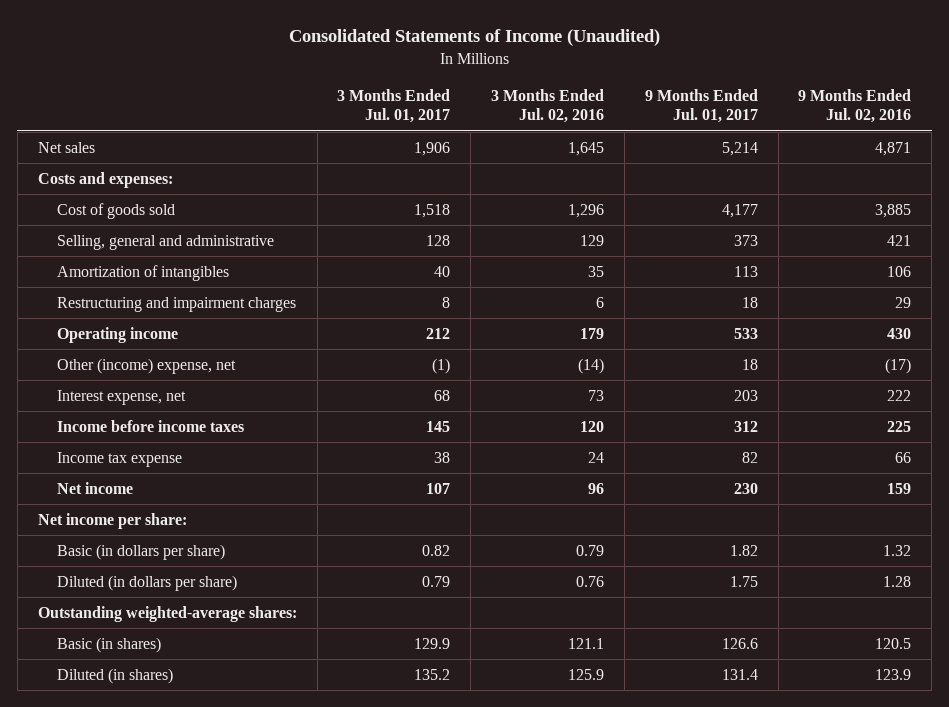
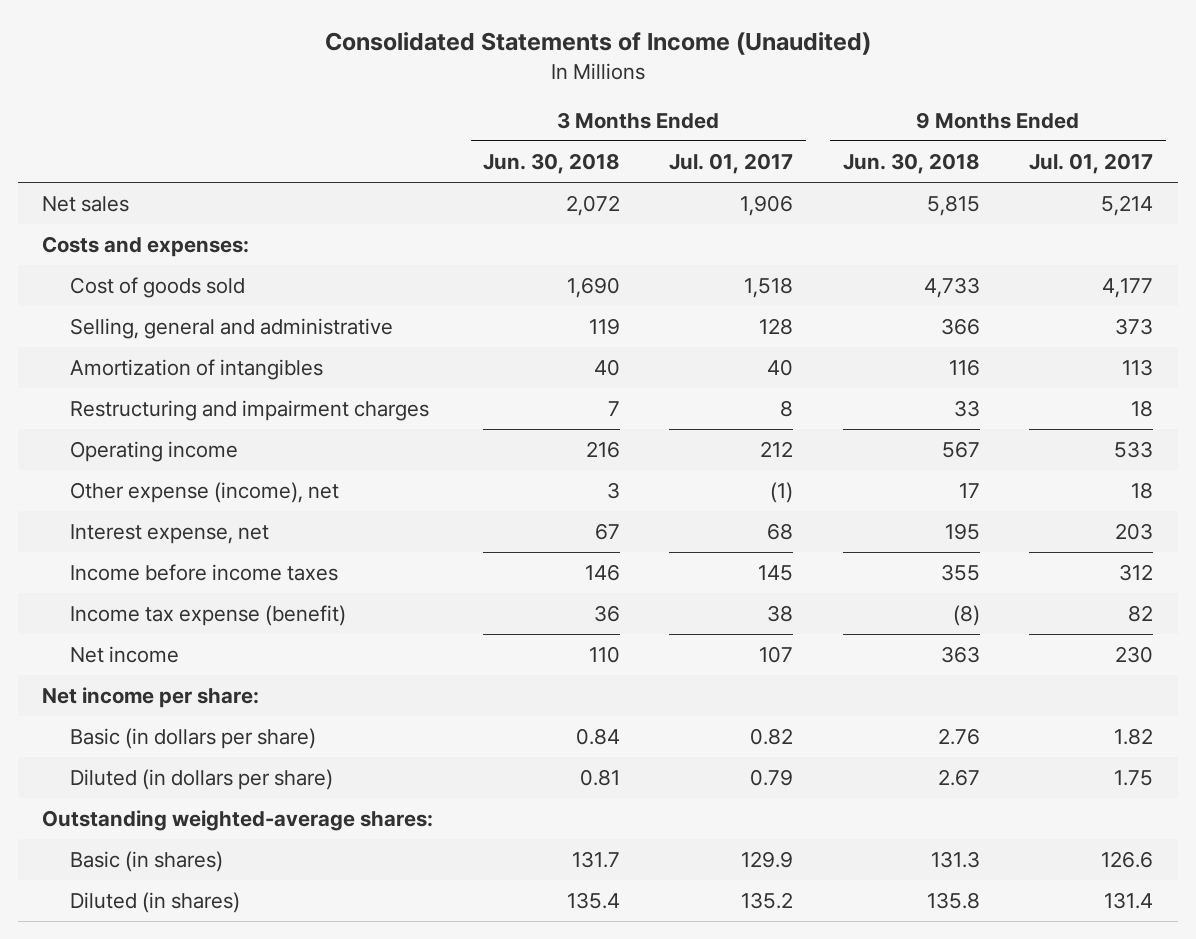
[491,89,605,124] 3 Months Ended Jul. 02, 2016 -> none
[798,89,912,124] 9 Months Ended Jul. 02, 2016 -> none
none -> [482,153,620,175] Jun. 30, 2018
none -> [842,153,980,175] Jun. 30, 2018
[57,357,237,374] Other (income) expense, net -> [70,482,340,504] Other expense (income), net
[57,451,183,467] Income tax expense -> [70,605,347,627] Income tax expense (benefit)

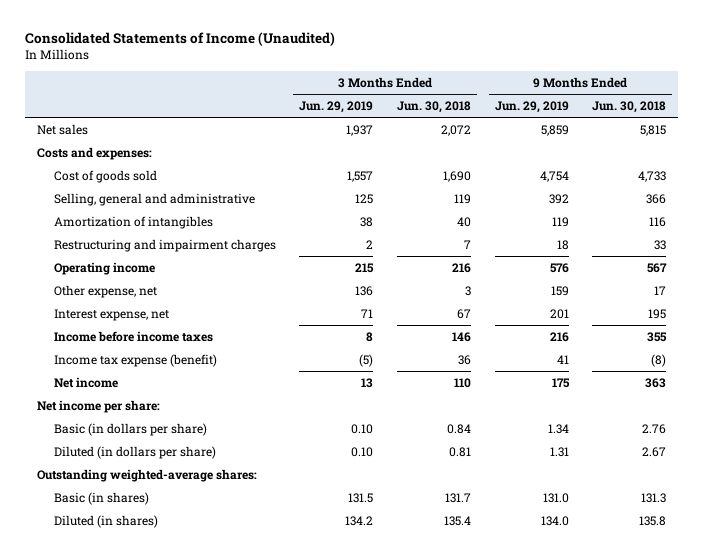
[669,153,794,175] Jul. 01, 2017 -> none
[1029,153,1154,175] Jul. 01, 2017 -> none
none -> [299,101,374,114] Jun. 29, 2019
none -> [494,101,569,114] Jun. 29, 2019
[70,482,340,504] Other expense (income), net -> [53,284,157,298] Other expense, net

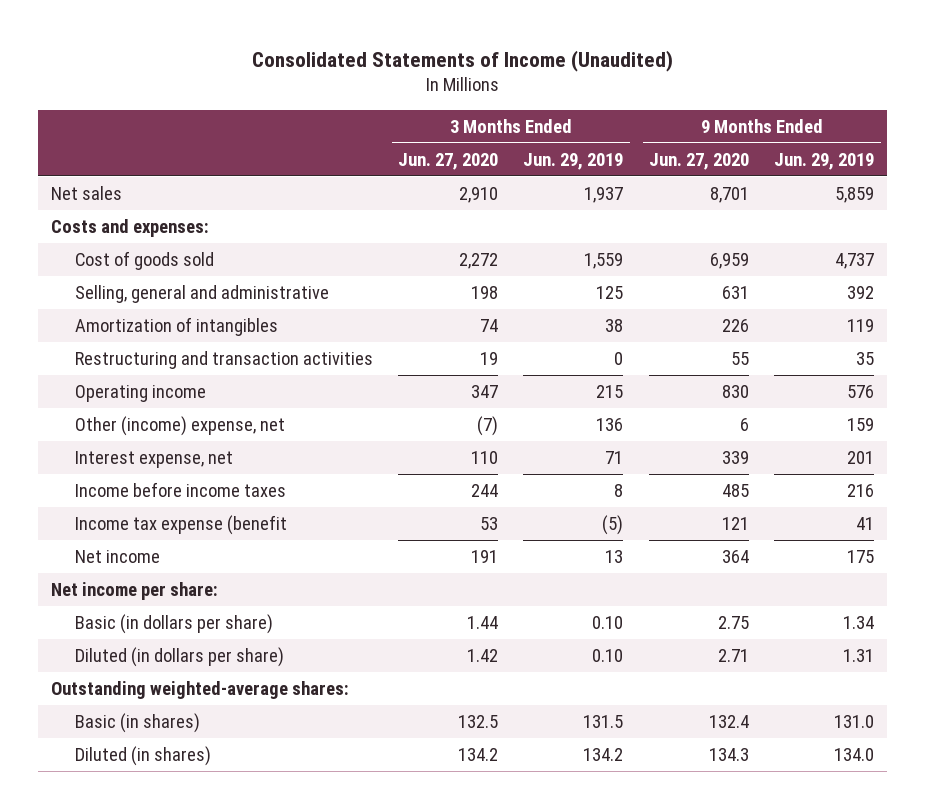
[396,101,471,114] Jun. 30, 2018 -> none
[592,101,667,114] Jun. 30, 2018 -> none
none -> [398,152,499,170] Jun. 27, 2020
none -> [648,152,749,170] Jun. 27, 2020
[347,170,374,182] 1,557 -> [584,252,624,269] 1,559
[539,170,569,182] 4,754 -> [835,252,875,269] 4,737
[53,238,276,252] Restructuring and impairment charges -> [74,350,373,369] Restructuring and transaction activities
[366,239,374,249] 2 -> [614,351,624,365] 0
[556,239,569,250] 18 -> [856,351,875,365] 35
[53,284,157,298] Other expense, net -> [74,415,285,436] Other (income) expense, net
[53,353,217,367] Income tax expense (benefit) -> [74,514,287,535] Income tax expense (benefit

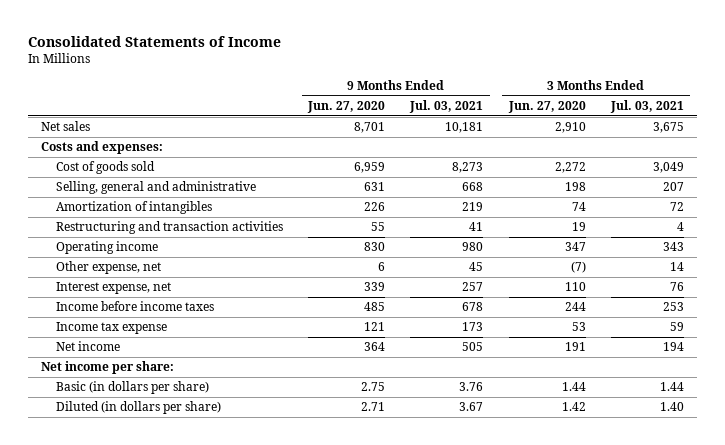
[251,49,673,72] Consolidated Statements of Income (Unaudited) -> [28,35,282,47] Consolidated Statements of Income
[523,152,624,170] Jun. 29, 2019 -> none
[774,152,875,170] Jun. 29, 2019 -> none
none -> [409,99,484,113] Jul. 03, 2021
none -> [609,99,684,113] Jul. 03, 2021
[74,415,285,436] Other (income) expense, net -> [55,261,161,275] Other expense, net
[74,514,287,535] Income tax expense (benefit -> [55,322,167,335] Income tax expense
[51,680,350,699] Outstanding weighted-average shares: -> none
[74,712,200,733] Basic (in shares) -> none
[74,745,211,766] Diluted (in shares) -> none

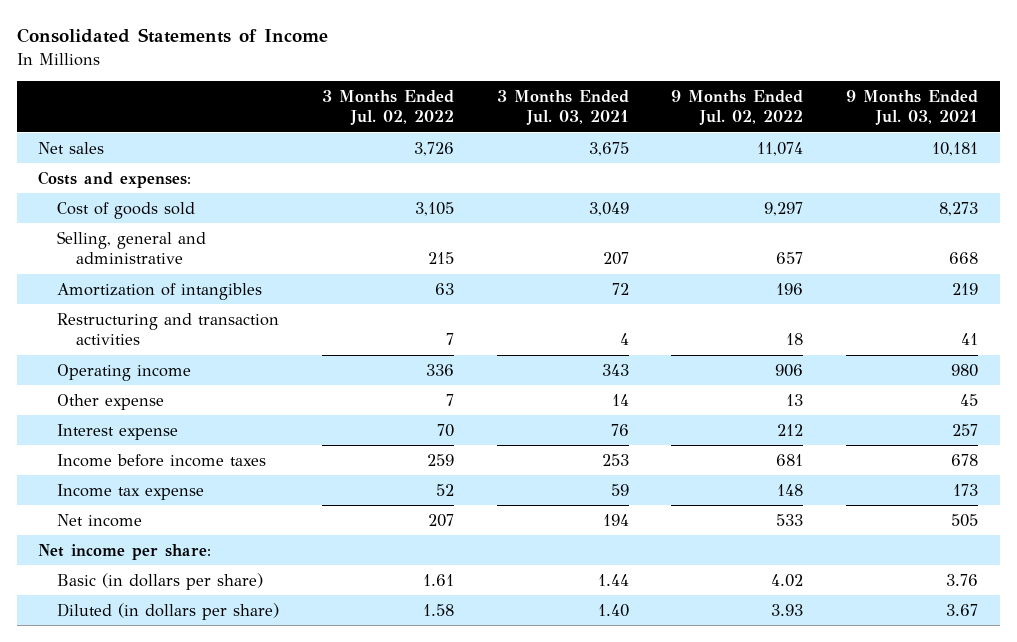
[307,100,386,113] Jun. 27, 2020 -> none
[507,100,586,113] Jun. 27, 2020 -> none
none -> [321,89,454,126] 3 Months Ended Jul. 02, 2022
none -> [671,89,804,126] 9 Months Ended Jul. 02, 2022
[55,261,161,275] Other expense, net -> [57,393,165,410] Other expense
[55,282,171,295] Interest expense, net -> [57,423,179,440] Interest expense

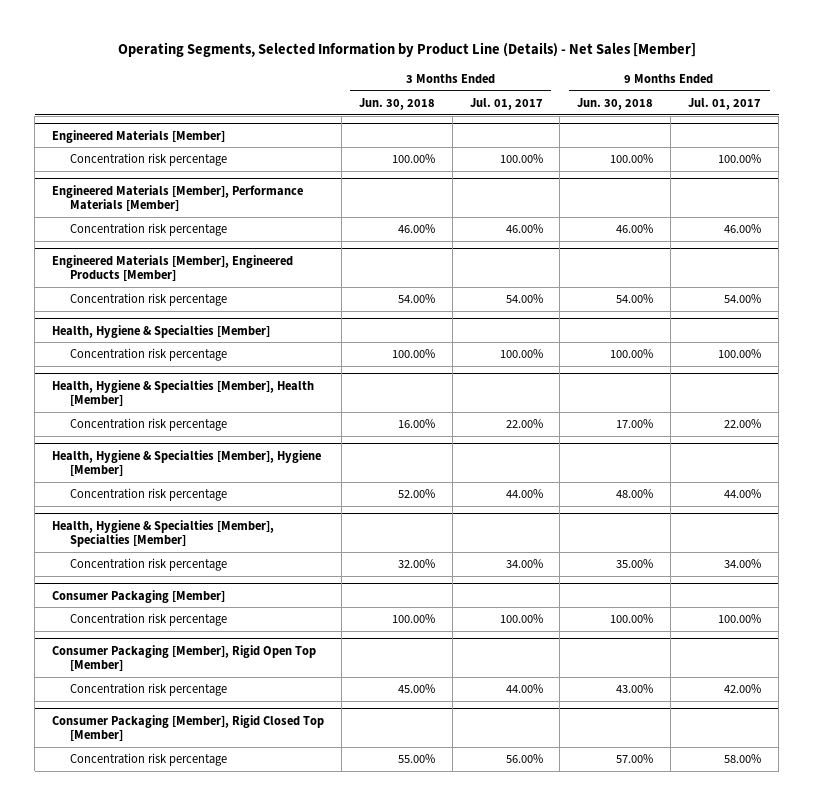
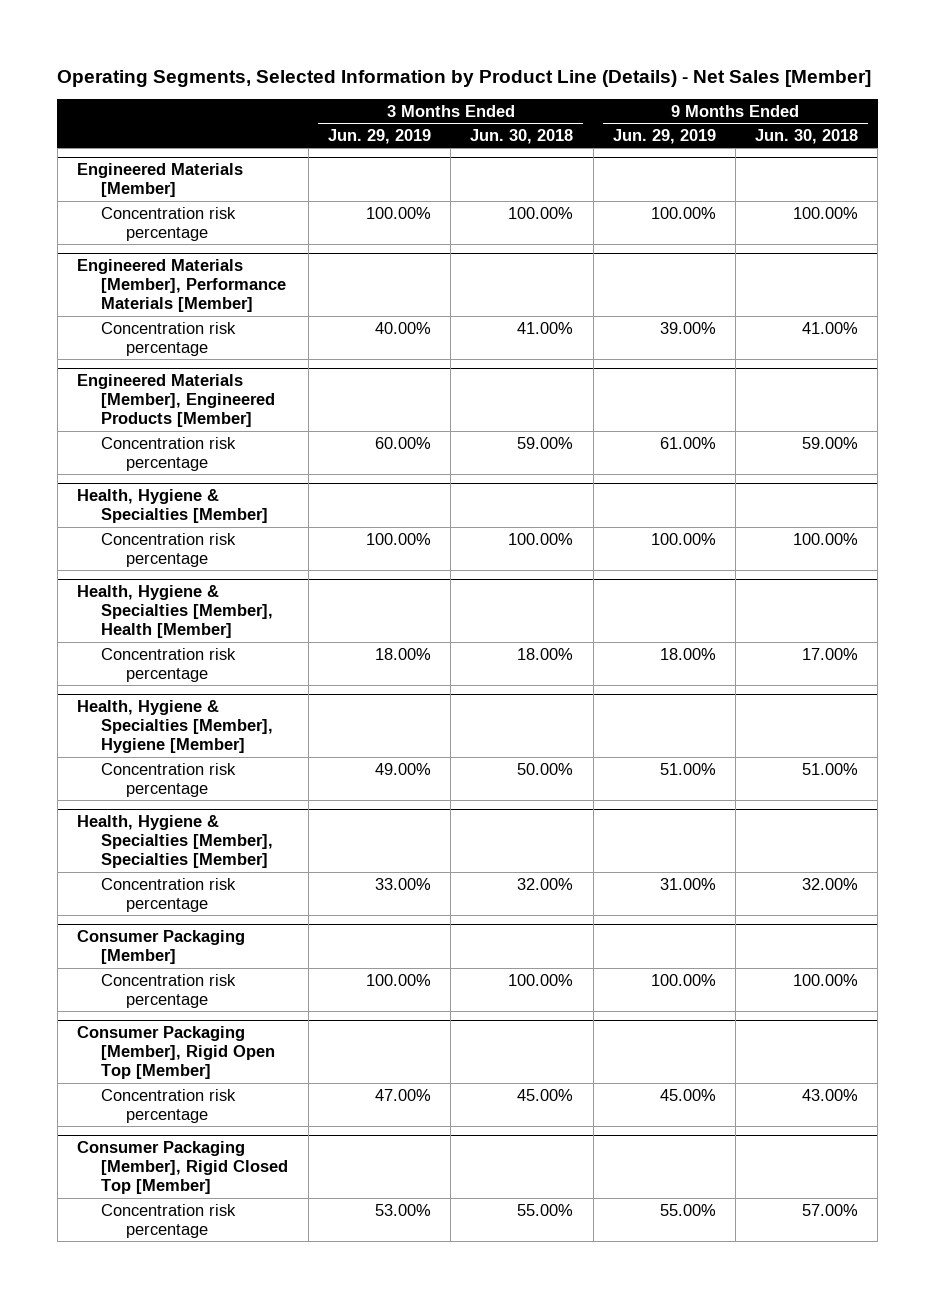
[469,97,543,110] Jul. 01, 2017 -> none
[688,97,762,110] Jul. 01, 2017 -> none
none -> [327,129,431,145] Jun. 29, 2019
none -> [612,129,716,145] Jun. 29, 2019
[397,224,435,234] 46.00% -> [517,321,574,334] 41.00%
[616,224,654,234] 46.00% -> [802,321,859,334] 41.00%
[397,294,435,304] 54.00% -> [517,436,574,449] 59.00%
[616,294,654,304] 54.00% -> [802,436,859,449] 59.00%
[397,419,435,429] 16.00% -> [517,647,574,660] 18.00%
[397,489,435,499] 52.00% -> [517,762,574,775] 50.00%
[616,489,654,499] 48.00% -> [802,762,859,775] 51.00%
[616,559,654,569] 35.00% -> [802,877,859,890] 32.00%

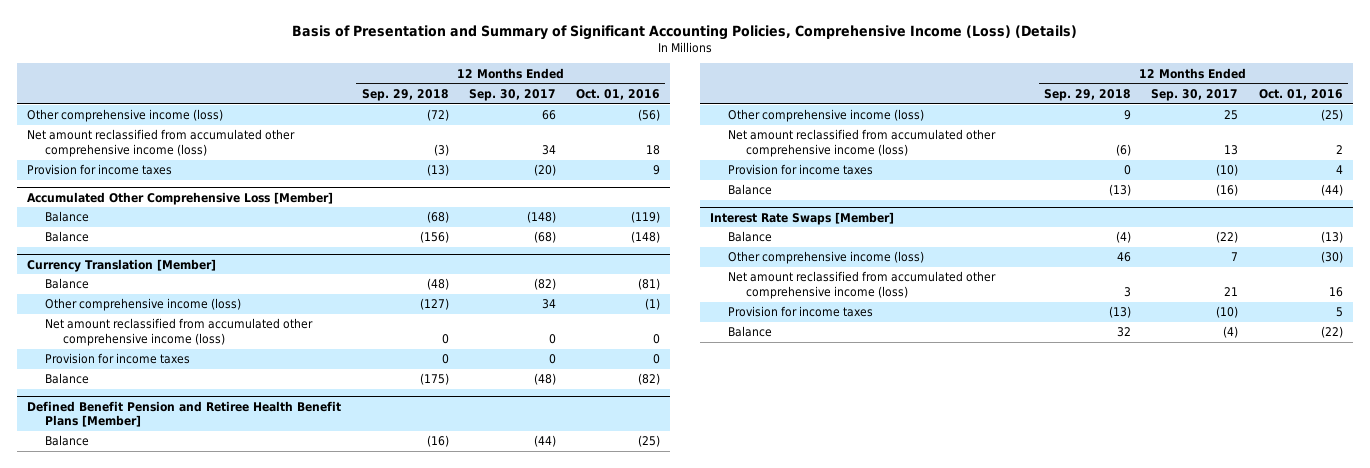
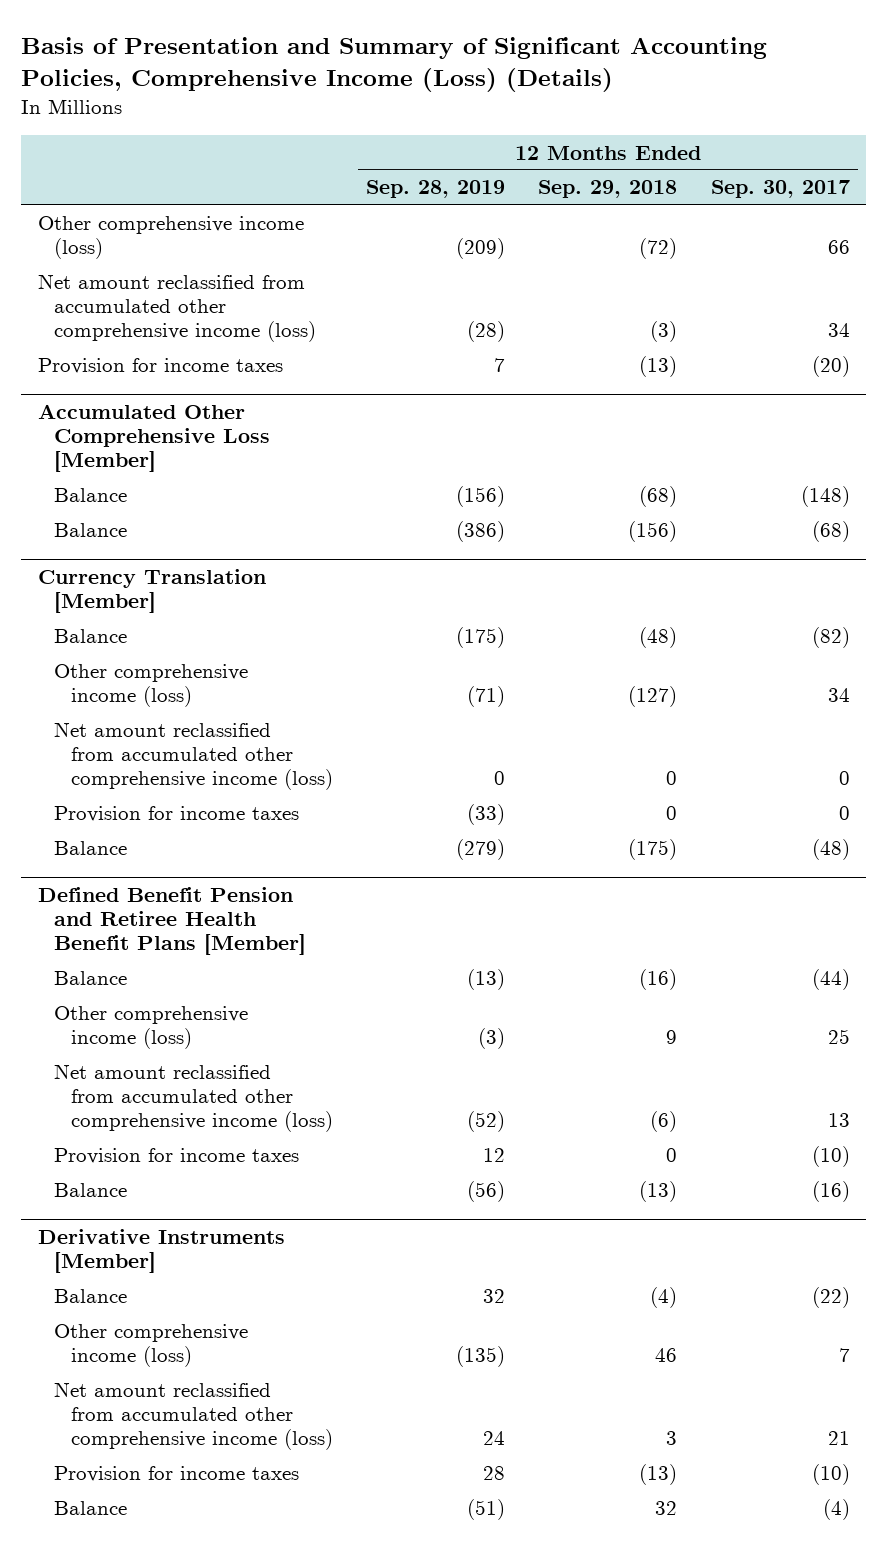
[575,88,660,100] Oct. 01, 2016 -> none
none -> [365,180,505,199] Sep. 28, 2019
[709,211,894,225] Interest Rate Swaps [Member] -> [37,1228,285,1273] Derivative Instruments [Member]

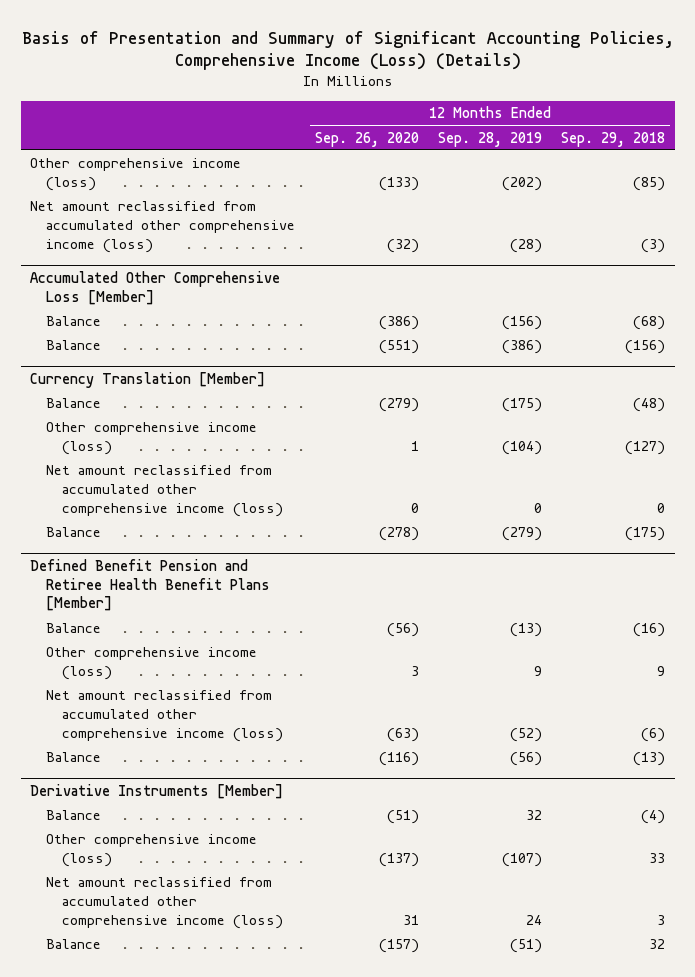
[710,180,850,199] Sep. 30, 2017 -> none
none -> [314,131,419,147] Sep. 26, 2020
[455,237,505,259] (209) -> [501,177,542,192] (202)
[639,237,678,259] (72) -> [633,177,666,192] (85)
[37,357,283,374] Provision for income taxes -> none
[466,685,505,707] (71) -> [501,441,542,456] (104)
[54,805,300,822] Provision for income taxes -> none
[477,1027,505,1049] (3) -> [533,666,542,677] 9
[54,1147,300,1164] Provision for income taxes -> none
[455,1345,505,1367] (135) -> [501,853,542,868] (107)
[655,1347,678,1362] 46 -> [649,853,666,864] 33
[54,1465,300,1482] Provision for income taxes -> none

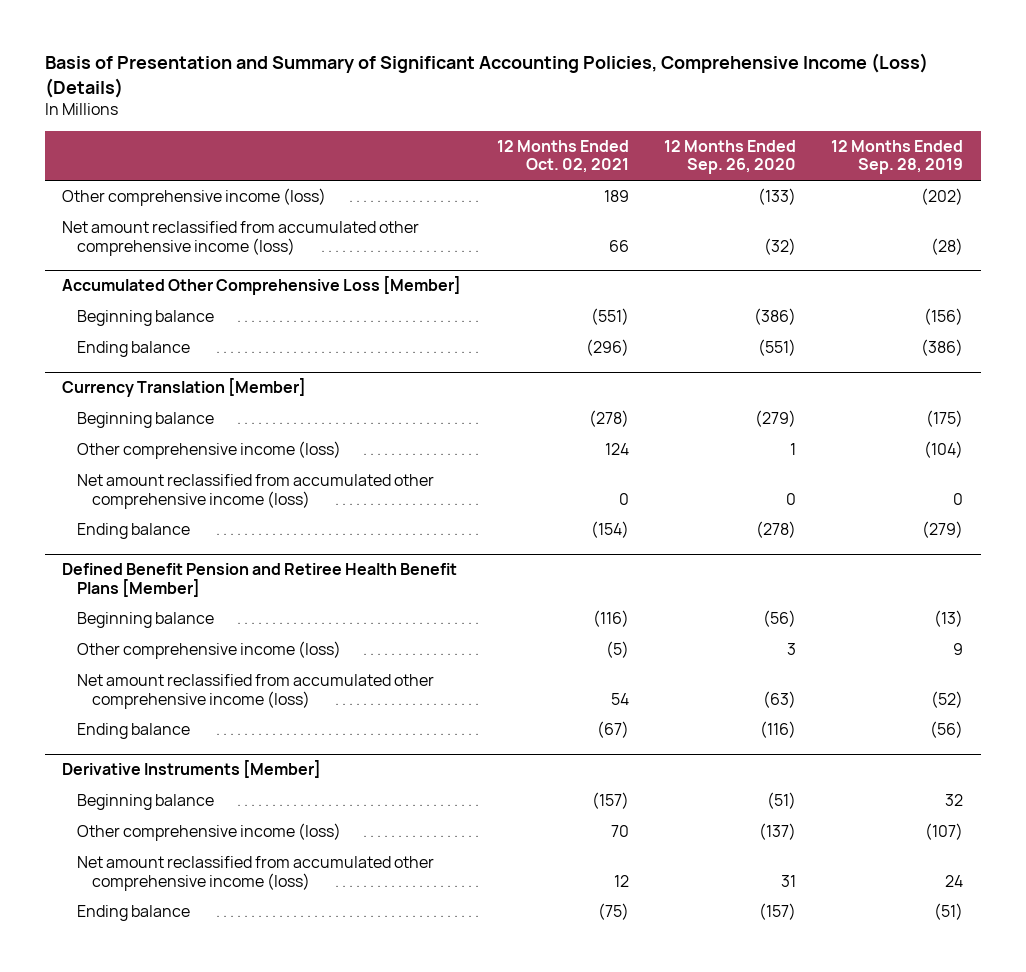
[561,131,666,147] Sep. 29, 2018 -> none
none -> [496,139,629,174] 12 Months Ended Oct. 02, 2021
[46,316,102,327] Balance -> [77,310,215,327] Beginning balance
[46,340,102,351] Balance -> [77,341,191,358] Ending balance
[46,398,102,409] Balance -> [77,412,215,429] Beginning balance
[46,527,102,538] Balance -> [77,523,191,540] Ending balance
[46,623,102,634] Balance -> [77,612,215,629] Beginning balance
[46,752,102,763] Balance -> [77,723,191,740] Ending balance
[46,810,102,821] Balance -> [77,794,215,811] Beginning balance
[46,939,102,950] Balance -> [77,905,191,922] Ending balance

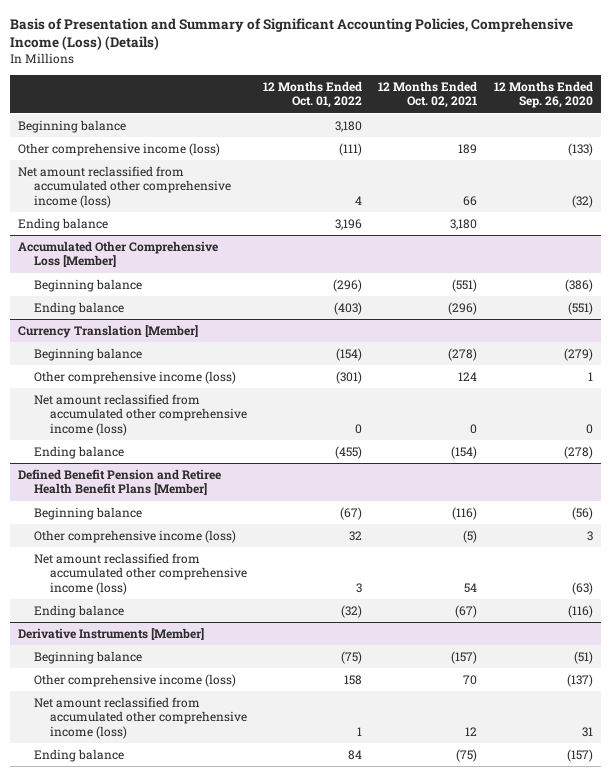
[831,139,964,175] 12 Months Ended Sep. 28, 2019 -> none
none -> [263,80,363,109] 12 Months Ended Oct. 01, 2022
none -> [18,119,127,133] Beginning balance
none -> [18,217,109,231] Ending balance

